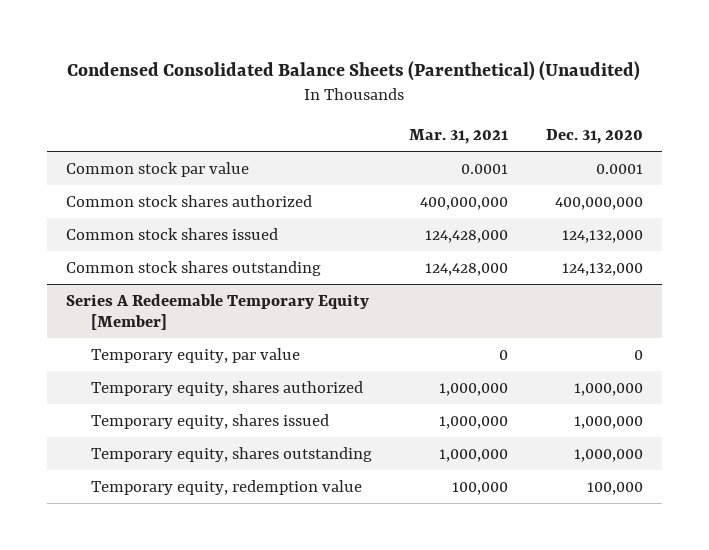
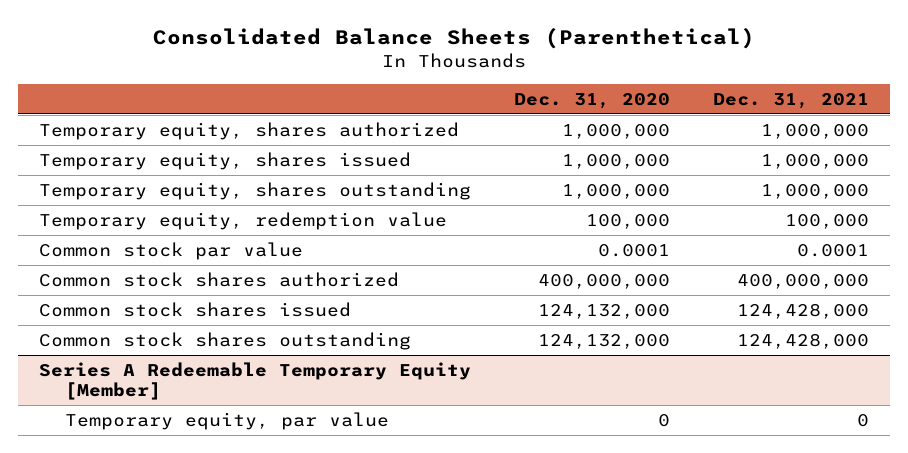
[67,60,641,81] Condensed Consolidated Balance Sheets (Parenthetical) (Unaudited) -> [153,28,756,50] Consolidated Balance Sheets (Parenthetical)
[409,129,509,145] Mar. 31, 2021 -> none
none -> [712,92,869,109] Dec. 31, 2021
none -> [39,121,460,140] Temporary equity, shares authorized
none -> [39,151,412,170] Temporary equity, shares issued
none -> [39,181,472,200] Temporary equity, shares outstanding
none -> [39,211,448,230] Temporary equity, redemption value
[90,380,363,396] Temporary equity, shares authorized -> none
[90,413,329,429] Temporary equity, shares issued -> none
[90,446,372,462] Temporary equity, shares outstanding -> none
[90,479,362,495] Temporary equity, redemption value -> none

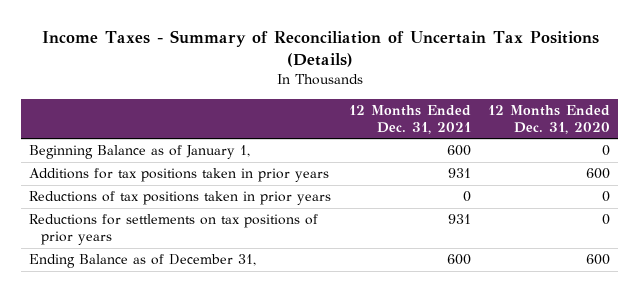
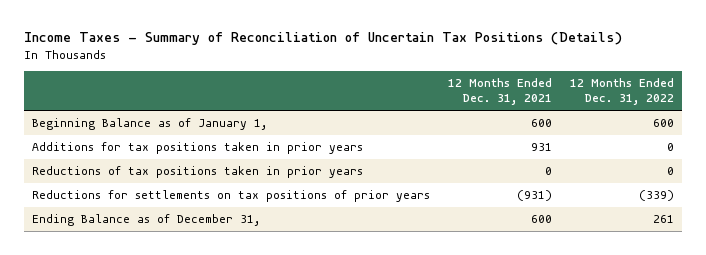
[487,104,610,134] 12 Months Ended Dec. 31, 2020 -> none
none -> [569,78,674,106] 12 Months Ended Dec. 31, 2022
[447,214,471,225] 931 -> [517,190,553,202] (931)

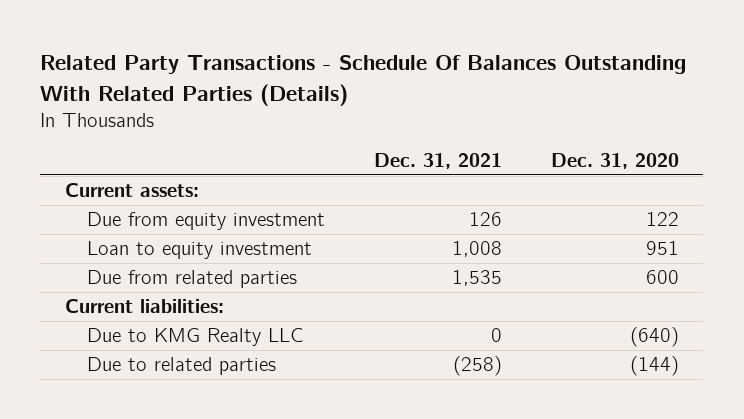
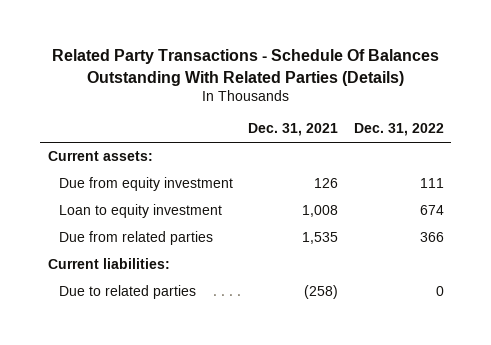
[550,153,679,170] Dec. 31, 2020 -> none
none -> [353,123,444,137] Dec. 31, 2022
[87,328,304,347] Due to KMG Realty LLC -> none

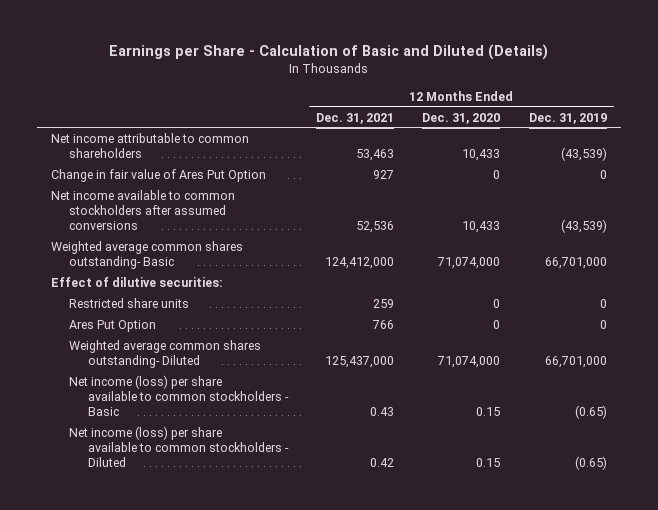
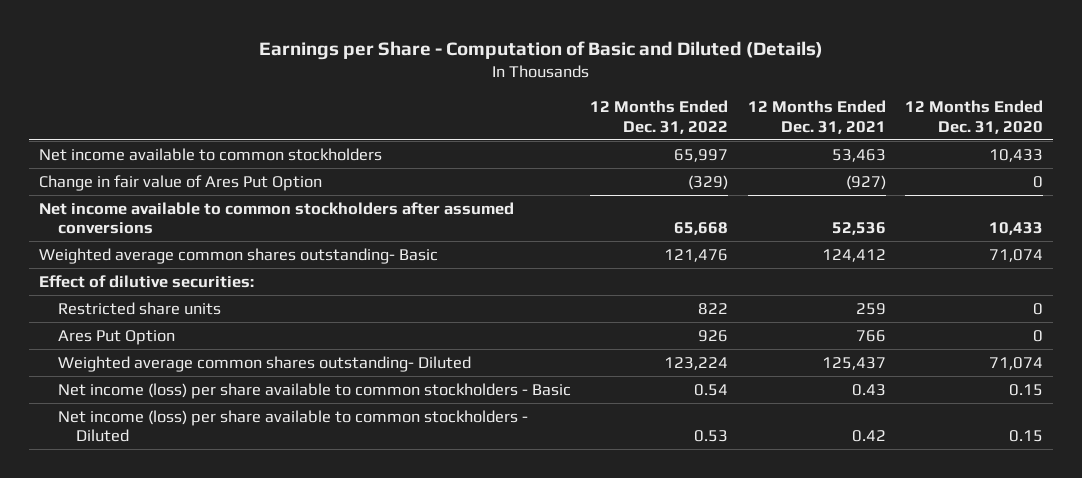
[108,44,548,61] Earnings per Share - Calculation of Basic and Diluted (Details) -> [259,40,824,60] Earnings per Share - Computation of Basic and Diluted (Details)
[528,112,607,124] Dec. 31, 2019 -> none
none -> [590,100,729,134] 12 Months Ended Dec. 31, 2022
[51,132,250,158] Net income attributable to common shareholders -> [38,147,382,161] Net income available to common stockholders
[373,169,395,179] 927 -> [845,174,886,190] (927)
[325,256,395,269] 124,412,000 -> [821,248,886,262] 124,412
[437,256,501,269] 71,074,000 -> [989,248,1044,262] 71,074
[325,355,395,368] 125,437,000 -> [821,356,886,370] 125,437
[437,355,501,368] 71,074,000 -> [989,356,1044,370] 71,074

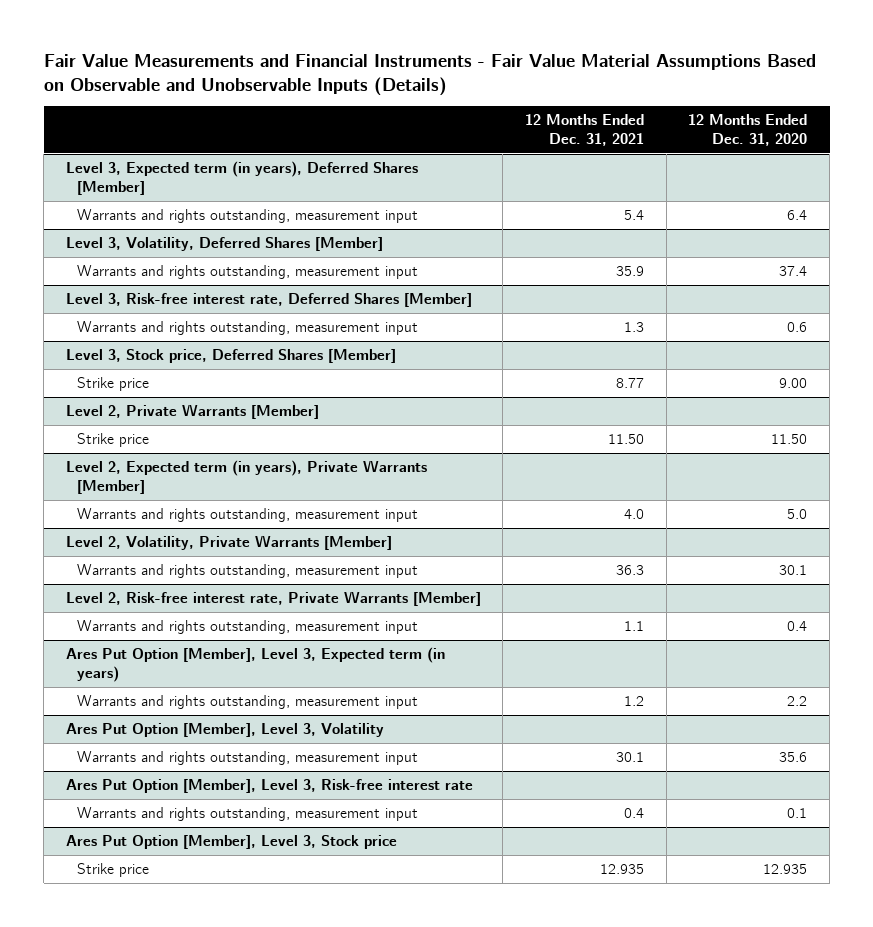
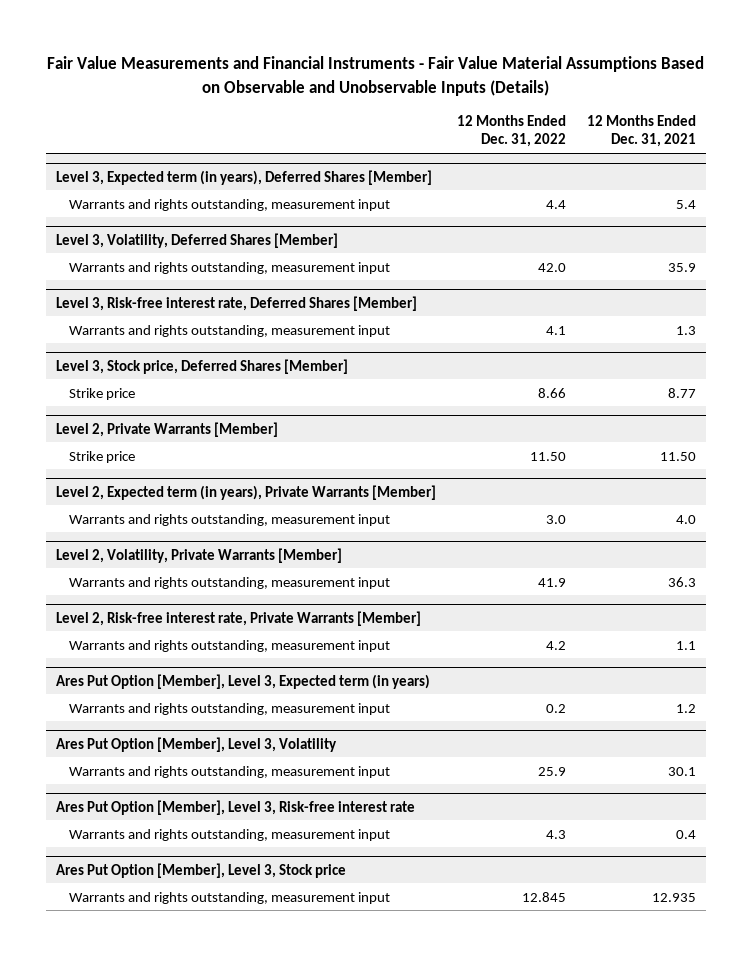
[688,114,808,146] 12 Months Ended Dec. 31, 2020 -> none
none -> [457,115,567,148] 12 Months Ended Dec. 31, 2022
[77,863,150,878] Strike price -> [69,891,391,904] Warrants and rights outstanding, measurement input

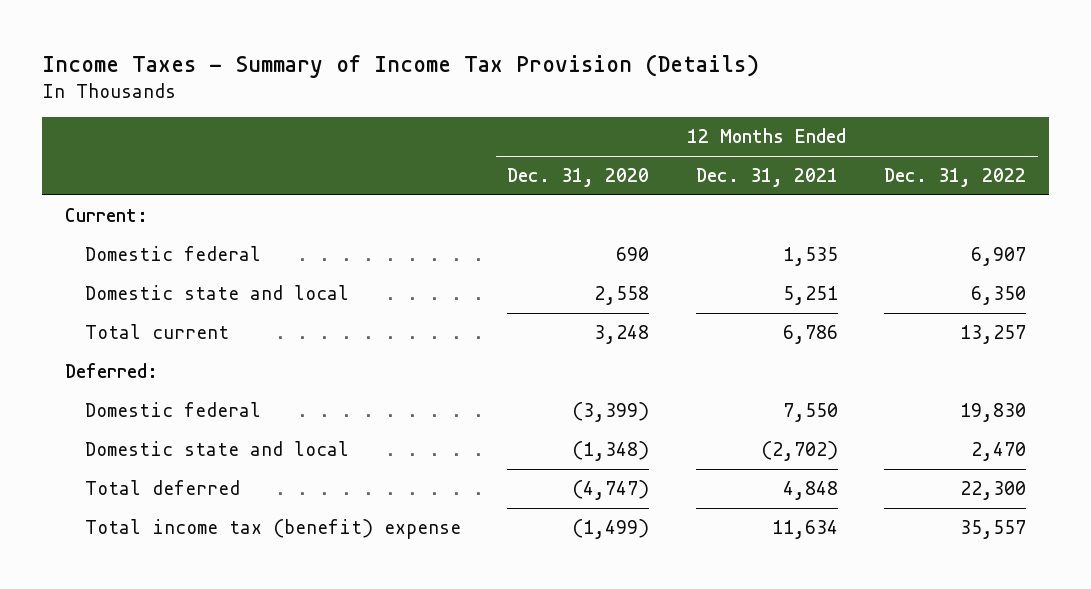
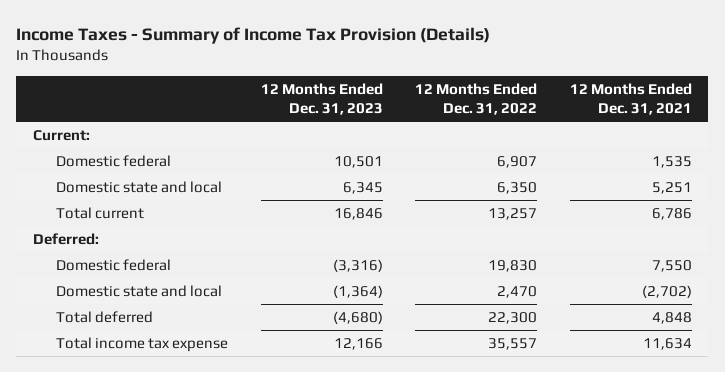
[507,168,650,188] Dec. 31, 2020 -> none
none -> [260,82,383,116] 12 Months Ended Dec. 31, 2023
[84,519,461,540] Total income tax (benefit) expense -> [55,336,228,352] Total income tax expense

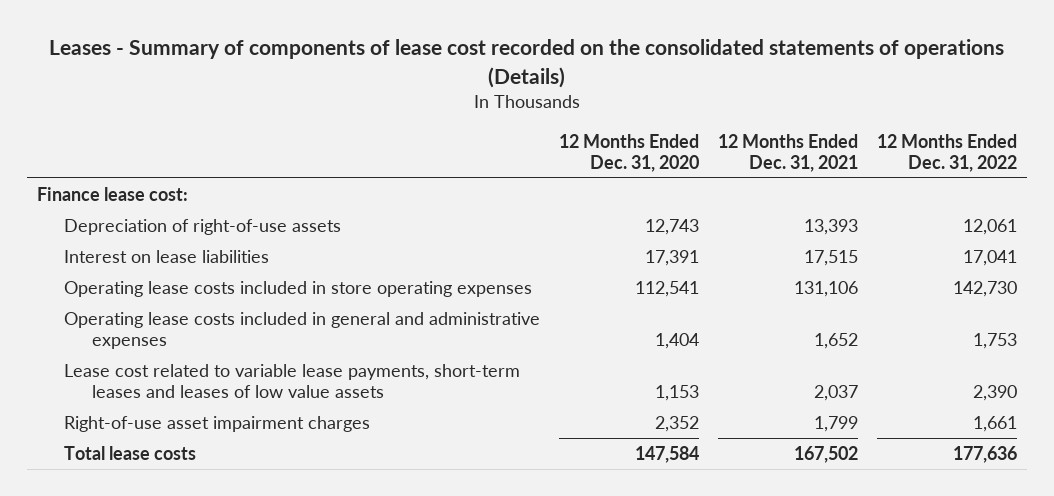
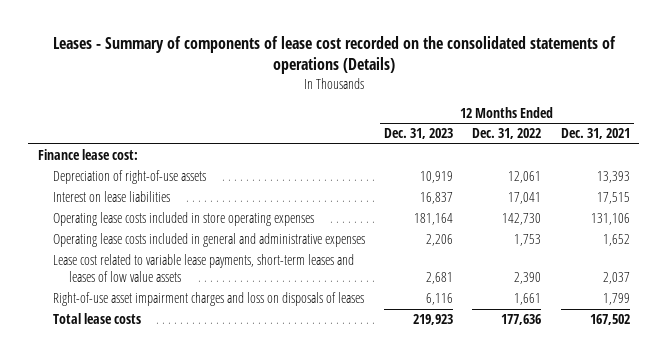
[559,133,700,173] 12 Months Ended Dec. 31, 2020 -> none
none -> [384,128,454,140] Dec. 31, 2023
[64,415,371,432] Right-of-use asset impairment charges -> [53,292,365,307] Right-of-use asset impairment charges and loss on disposals of leases

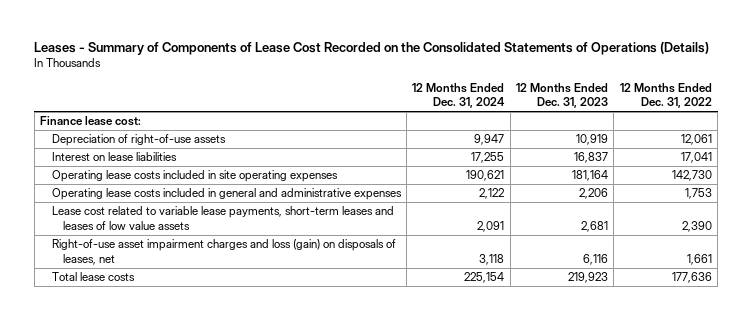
[52,36,616,75] Leases - Summary of components of lease cost recorded on the consolidated statements of operations (Details) -> [34,41,710,55] Leases - Summary of Components of Lease Cost Recorded on the Consolidated Statements of Operations (Details)
[560,128,630,140] Dec. 31, 2021 -> none
none -> [412,82,506,109] 12 Months Ended Dec. 31, 2024
[53,212,315,227] Operating lease costs included in store operating expenses -> [51,170,338,183] Operating lease costs included in site operating expenses
[53,292,365,307] Right-of-use asset impairment charges and loss on disposals of leases -> [51,239,396,265] Right-of-use asset impairment charges and loss (gain) on disposals of leases, net

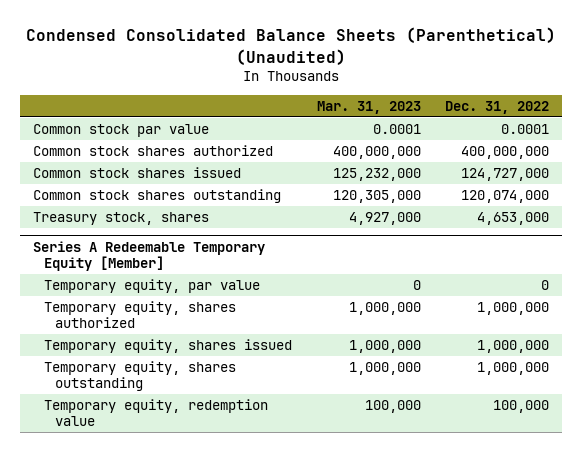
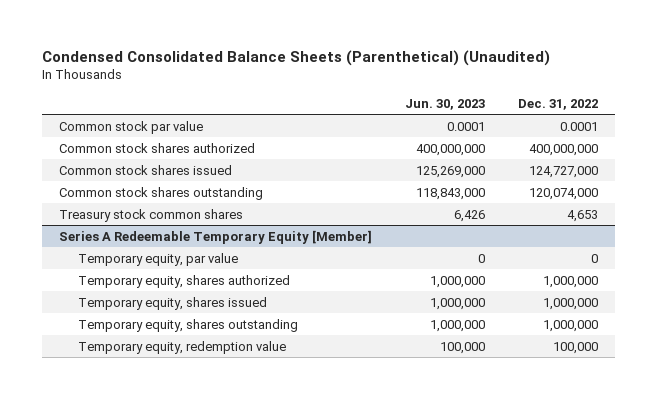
[316,100,421,114] Mar. 31, 2023 -> none
none -> [405,98,486,110] Jun. 30, 2023
[32,211,209,225] Treasury stock, shares -> [58,208,243,222] Treasury stock common shares
[477,211,550,225] 4,653,000 -> [567,209,599,222] 4,653

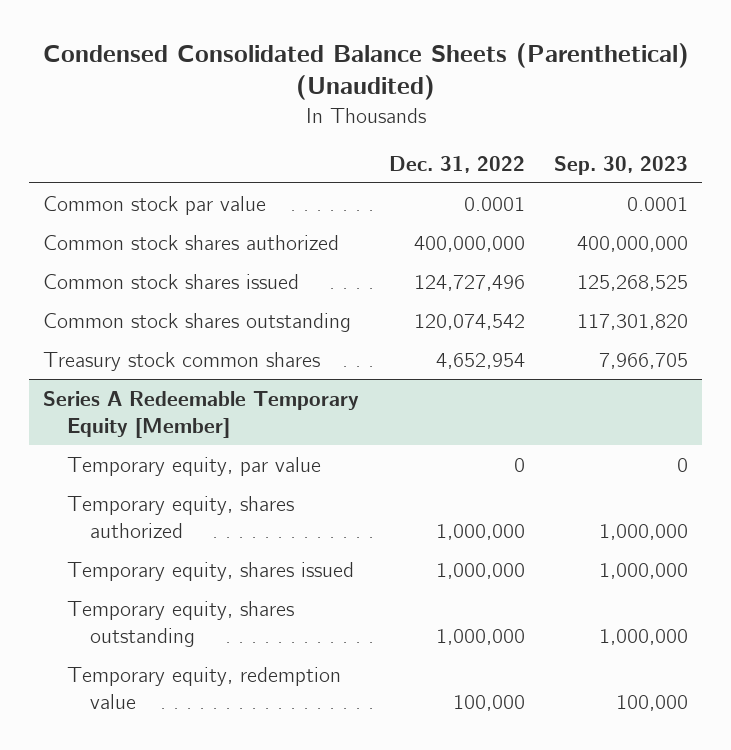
[405,98,486,110] Jun. 30, 2023 -> none
none -> [553,155,688,175] Sep. 30, 2023
[529,165,599,178] 124,727,000 -> [413,274,525,291] 124,727,496
[529,187,599,200] 120,074,000 -> [413,313,525,330] 120,074,542
[567,209,599,222] 4,653 -> [435,352,525,369] 4,652,954

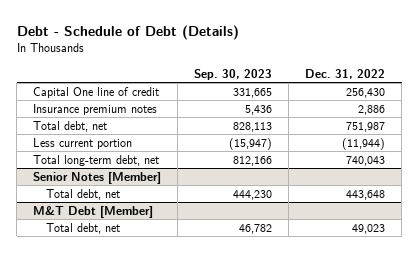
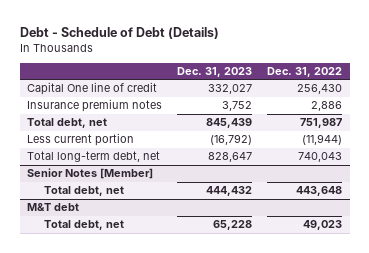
[194,68,273,80] Sep. 30, 2023 -> none
none -> [177,66,253,77] Dec. 31, 2023
[33,205,154,218] M&T Debt [Member] -> [27,203,80,212] M&T debt

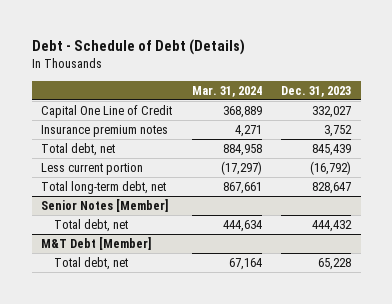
[267,66,343,77] Dec. 31, 2022 -> none
none -> [191,85,262,97] Mar. 31, 2024
[27,82,158,96] Capital One line of credit -> [41,105,173,119] Capital One Line of Credit
[27,203,80,212] M&T debt -> [41,237,152,251] M&T Debt [Member]

